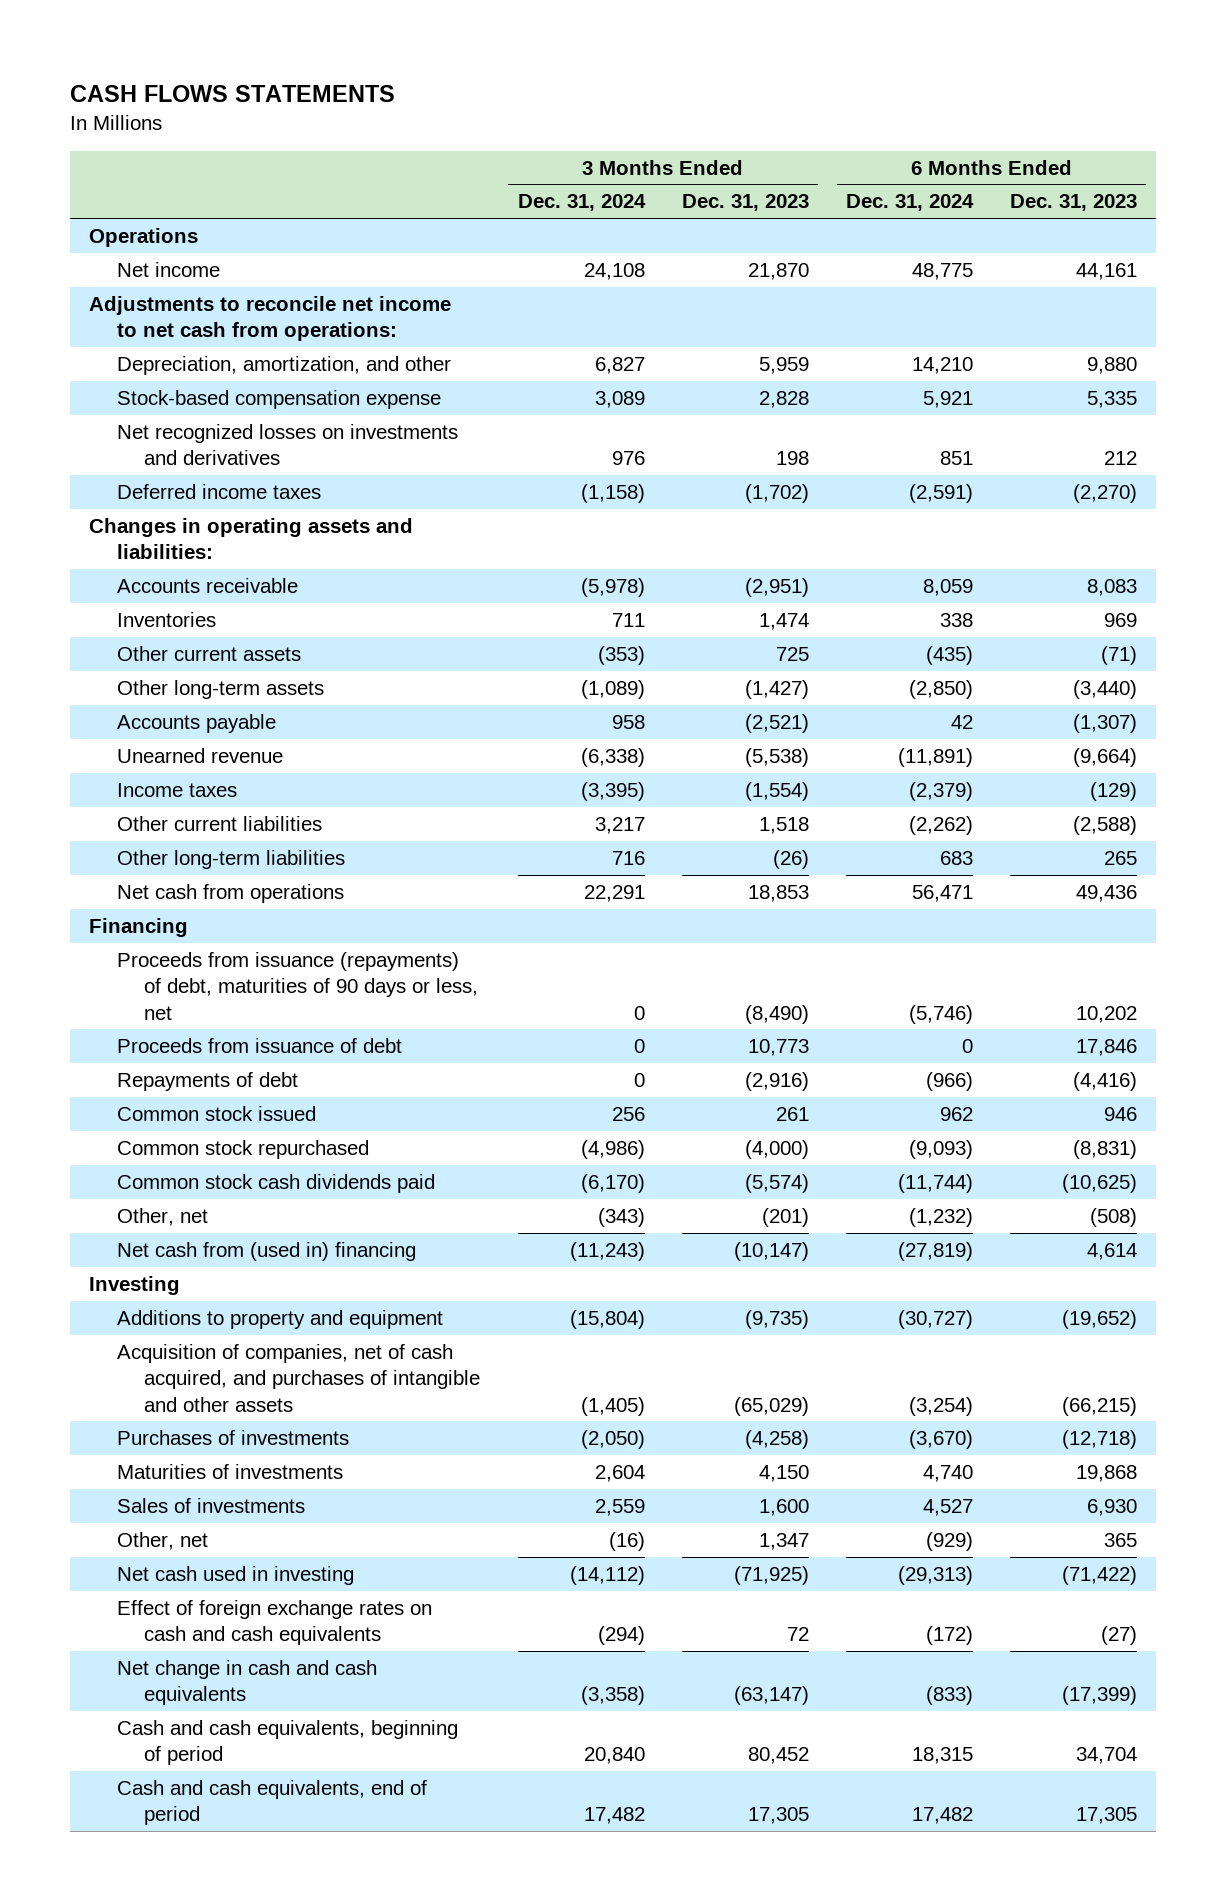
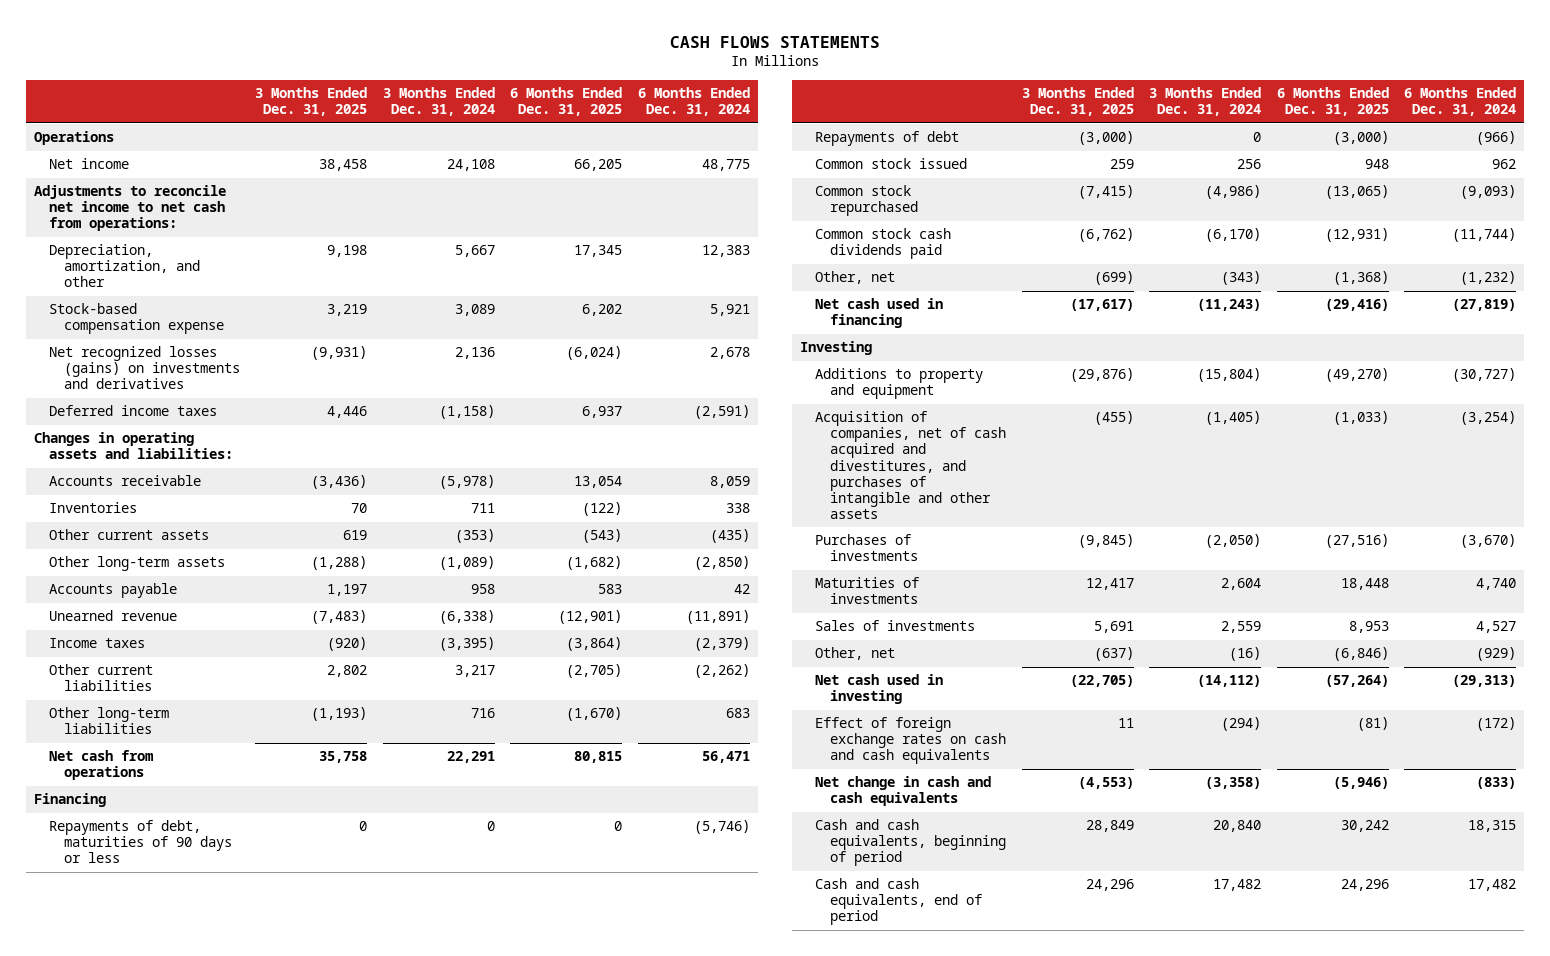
[681,194,809,212] Dec. 31, 2023 -> none
[1010,194,1138,212] Dec. 31, 2023 -> none
none -> [255,87,368,117] 3 Months Ended Dec. 31, 2025
none -> [510,87,623,117] 6 Months Ended Dec. 31, 2025
[594,357,645,375] 6,827 -> [454,245,495,258] 5,667
[911,357,973,375] 14,210 -> [702,245,751,258] 12,383
[116,424,458,466] Net recognized losses on investments and derivatives -> [48,346,240,390] Net recognized losses (gains) on investments and derivatives
[611,451,645,466] 976 -> [454,347,495,360] 2,136
[939,451,973,466] 851 -> [710,347,751,360] 2,678
[116,1038,402,1054] Proceeds from issuance of debt -> none
[116,952,479,1020] Proceeds from issuance (repayments) of debt, maturities of 90 days or less, net -> [48,820,232,864] Repayments of debt, maturities of 90 days or less
[116,1242,416,1262] Net cash from (used in) financing -> [815,298,944,329] Net cash used in financing
[116,1344,481,1412] Acquisition of companies, net of cash acquired, and purchases of intangible and other assets -> [815,411,1007,519] Acquisition of companies, net of cash acquired and divestitures, and purchases of intangible and other assets

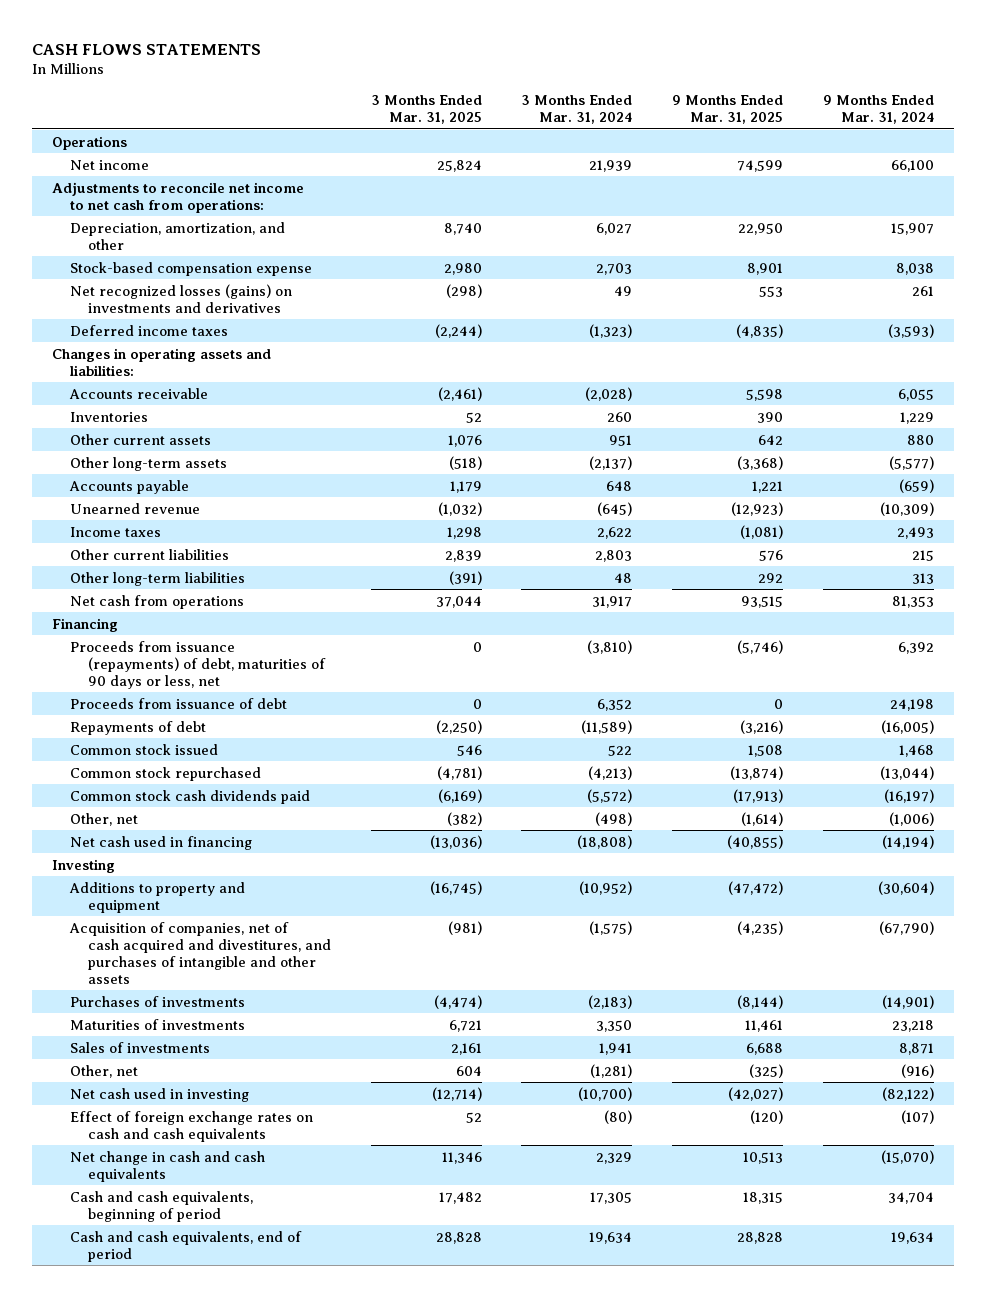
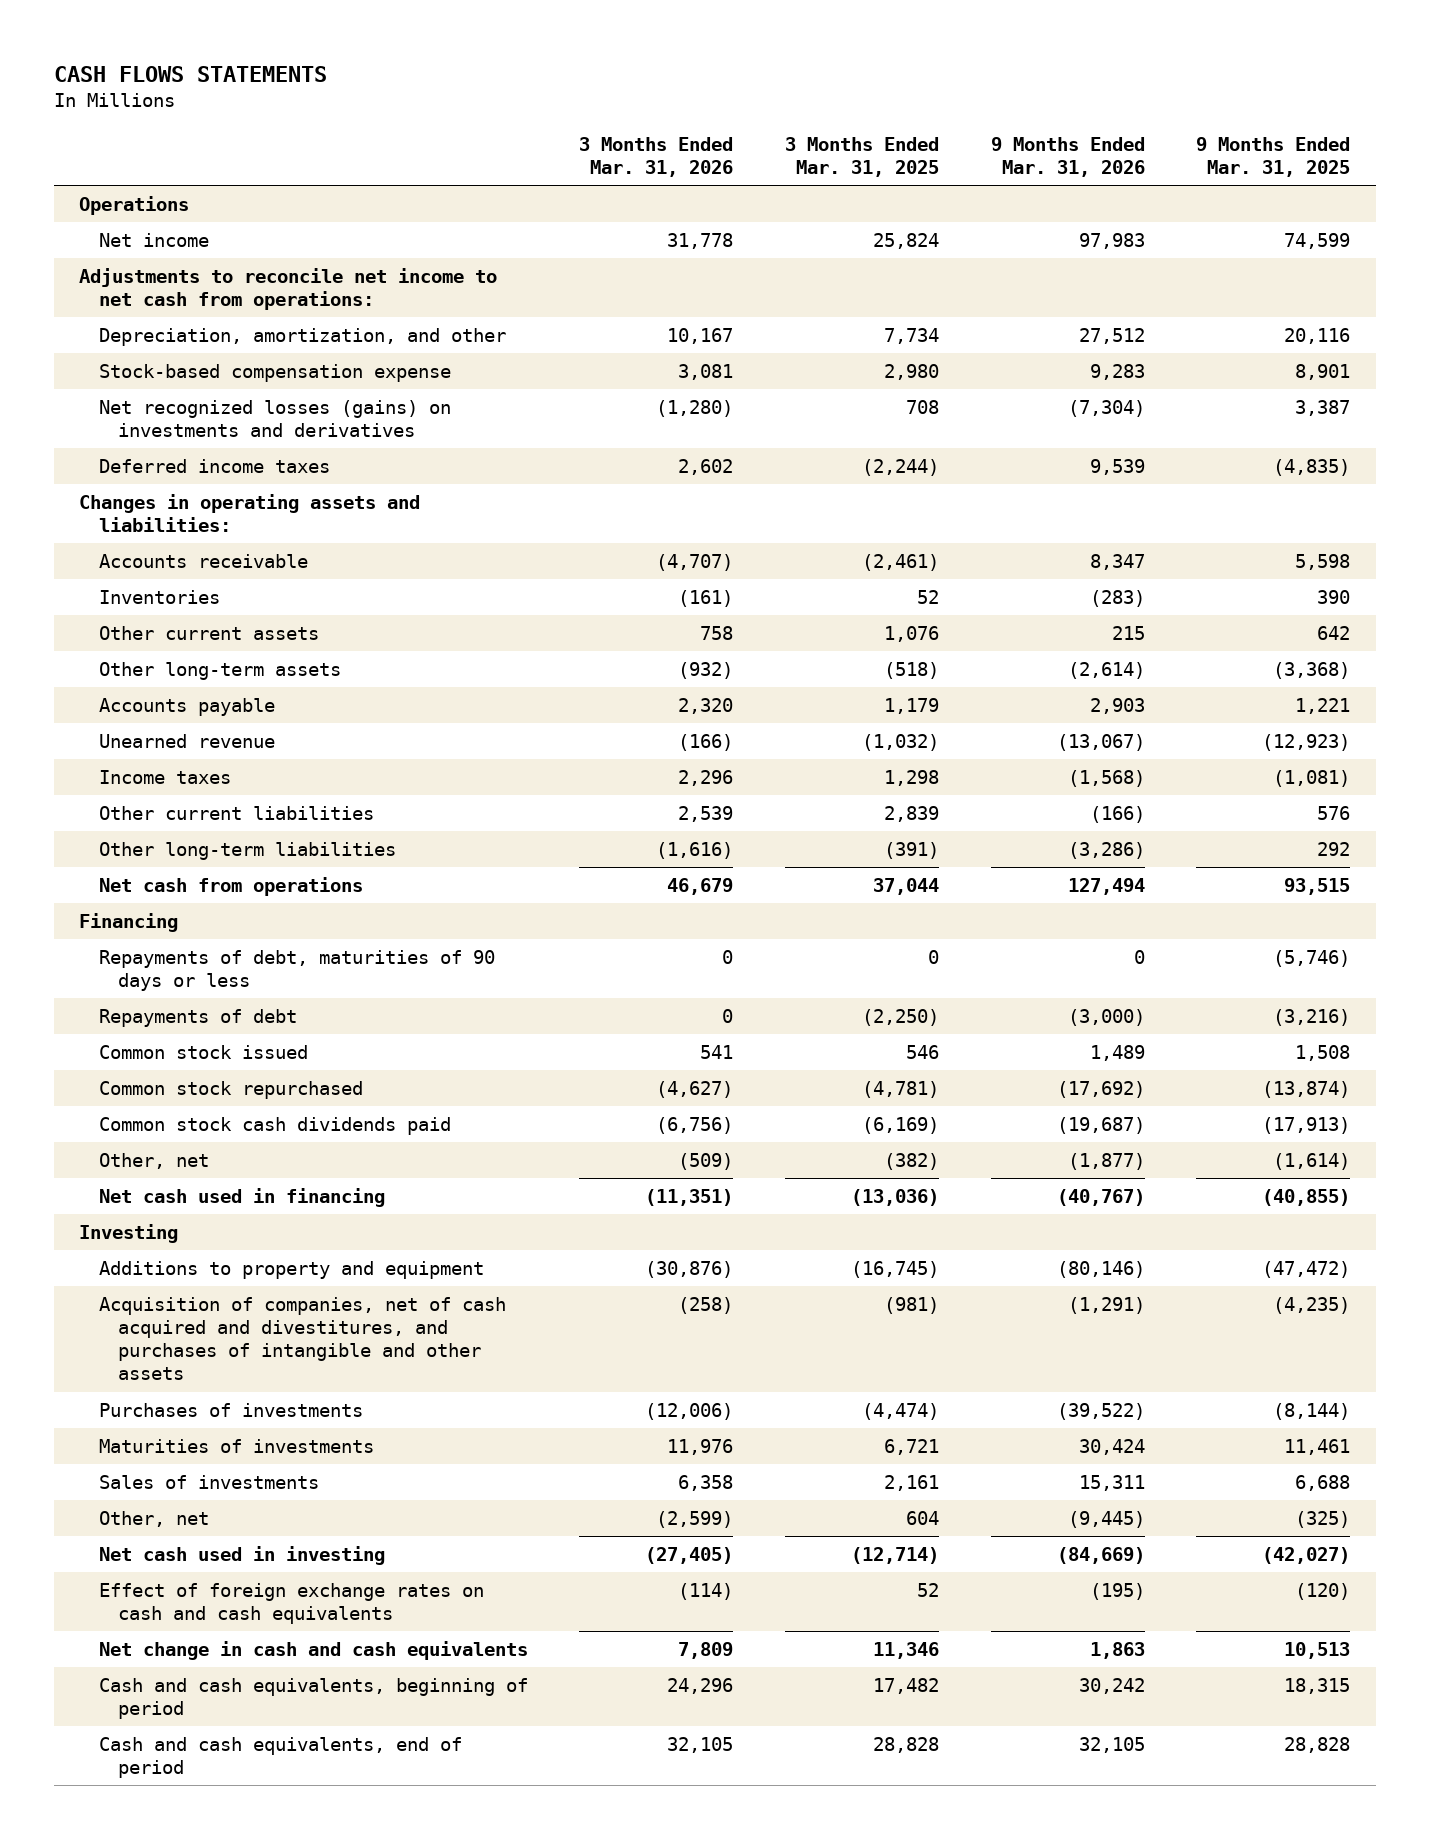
[521,95,633,125] 3 Months Ended Mar. 31, 2024 -> none
[822,95,934,125] 9 Months Ended Mar. 31, 2024 -> none
none -> [579,136,734,177] 3 Months Ended Mar. 31, 2026
none -> [990,136,1145,177] 9 Months Ended Mar. 31, 2026
[443,222,482,235] 8,740 -> [883,327,939,344] 7,734
[738,222,784,235] 22,950 -> [1284,327,1351,344] 20,116
[445,283,482,298] (298) -> [905,399,939,414] 708
[759,285,784,297] 553 -> [1295,399,1351,416] 3,387
[70,697,288,709] Proceeds from issuance of debt -> none
[70,640,326,689] Proceeds from issuance (repayments) of debt, maturities of 90 days or less, net -> [98,949,495,992] Repayments of debt, maturities of 90 days or less

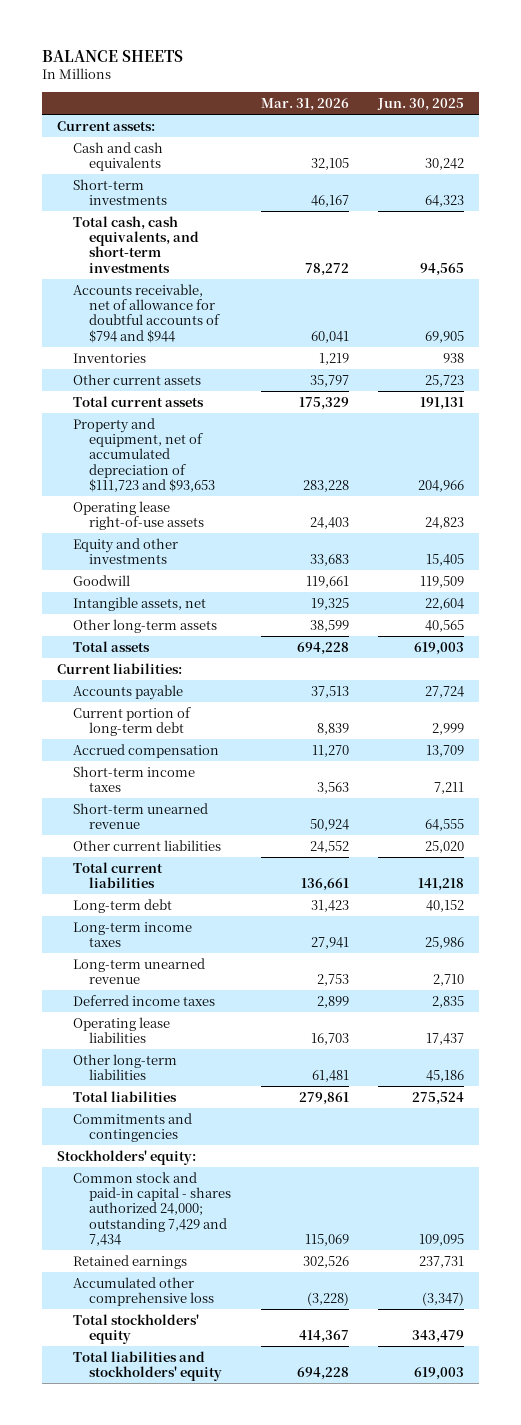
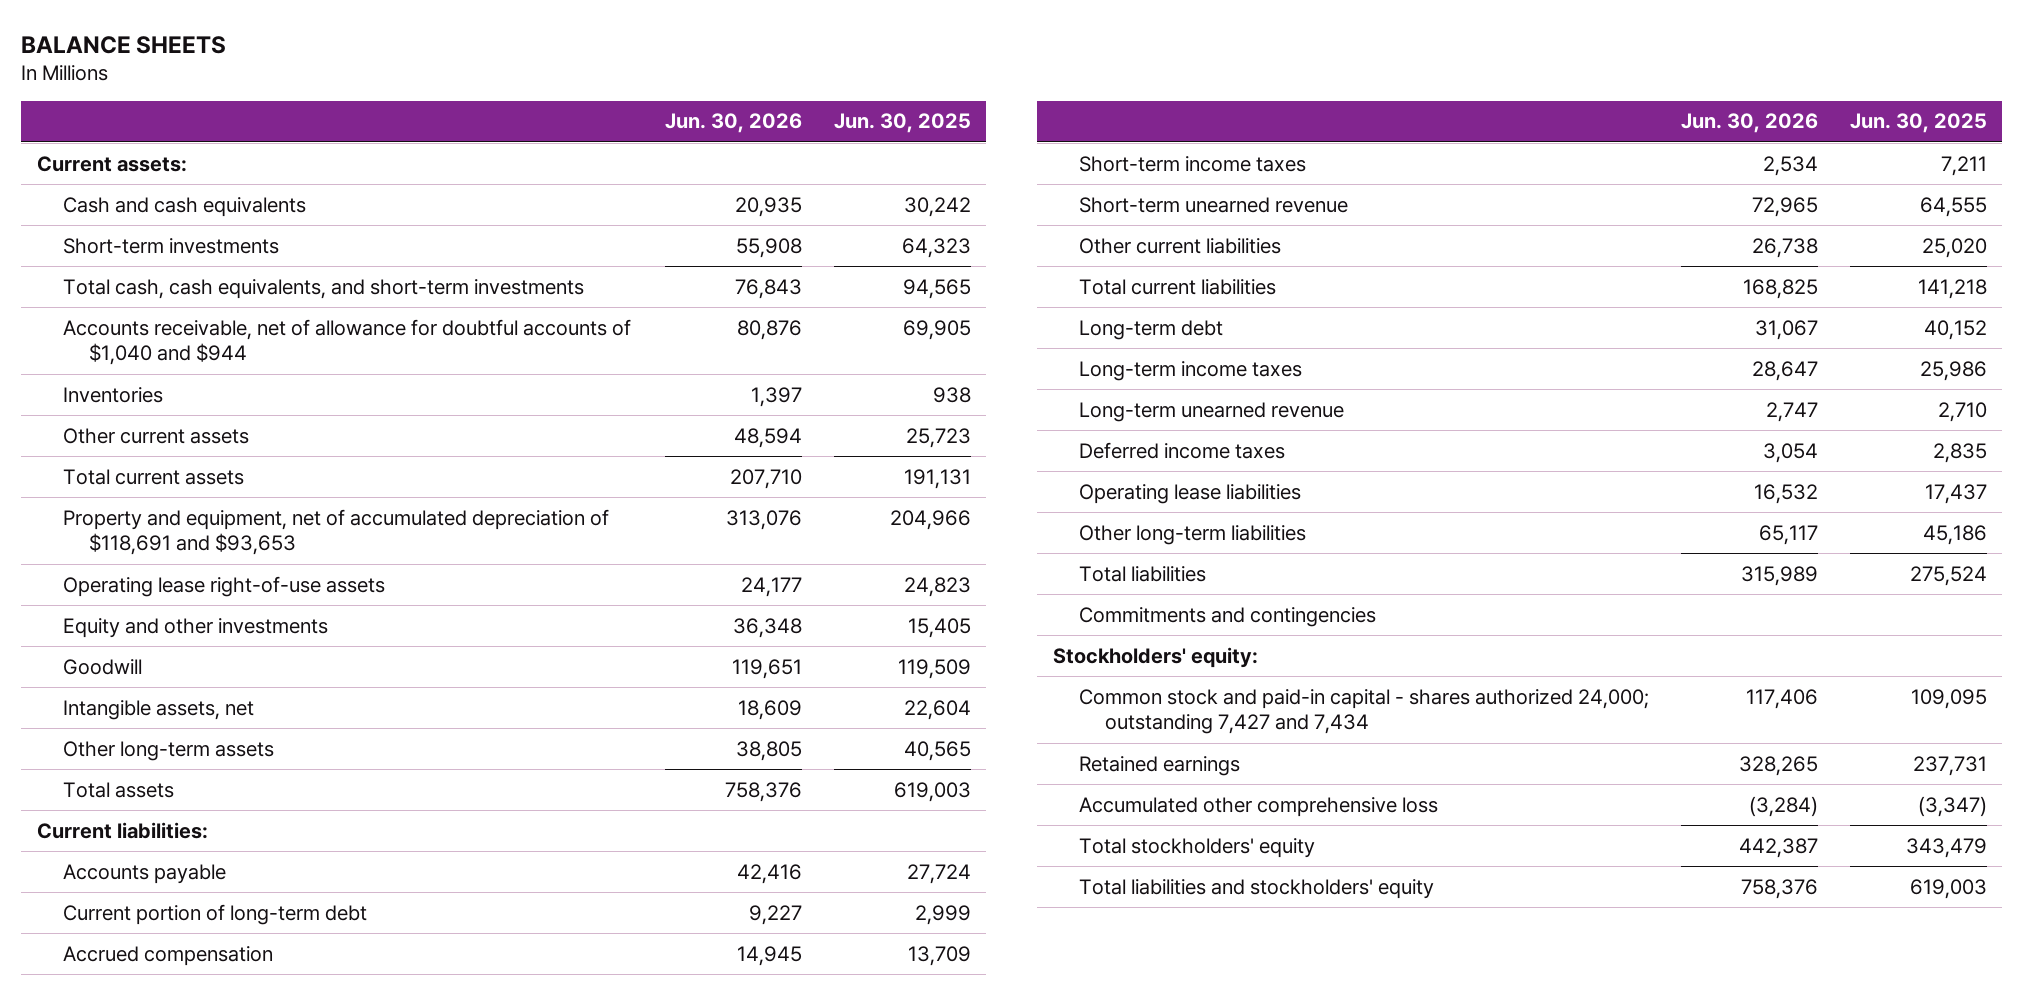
[260,97,349,111] Mar. 31, 2026 -> none
none -> [664,113,802,134] Jun. 30, 2026
[72,283,220,343] Accounts receivable, net of allowance for doubtful accounts of $794 and $944 -> [63,318,632,366] Accounts receivable, net of allowance for doubtful accounts of $1,040 and $944
[72,417,215,493] Property and equipment, net of accumulated depreciation of $111,723 and $93,653 -> [63,508,610,556] Property and equipment, net of accumulated depreciation of $118,691 and $93,653
[72,1171,231,1247] Common stock and paid-in capital - shares authorized 24,000; outstanding 7,429 and 7,434 -> [1079,688,1650,735] Common stock and paid-in capital - shares authorized 24,000; outstanding 7,427 and 7,434

